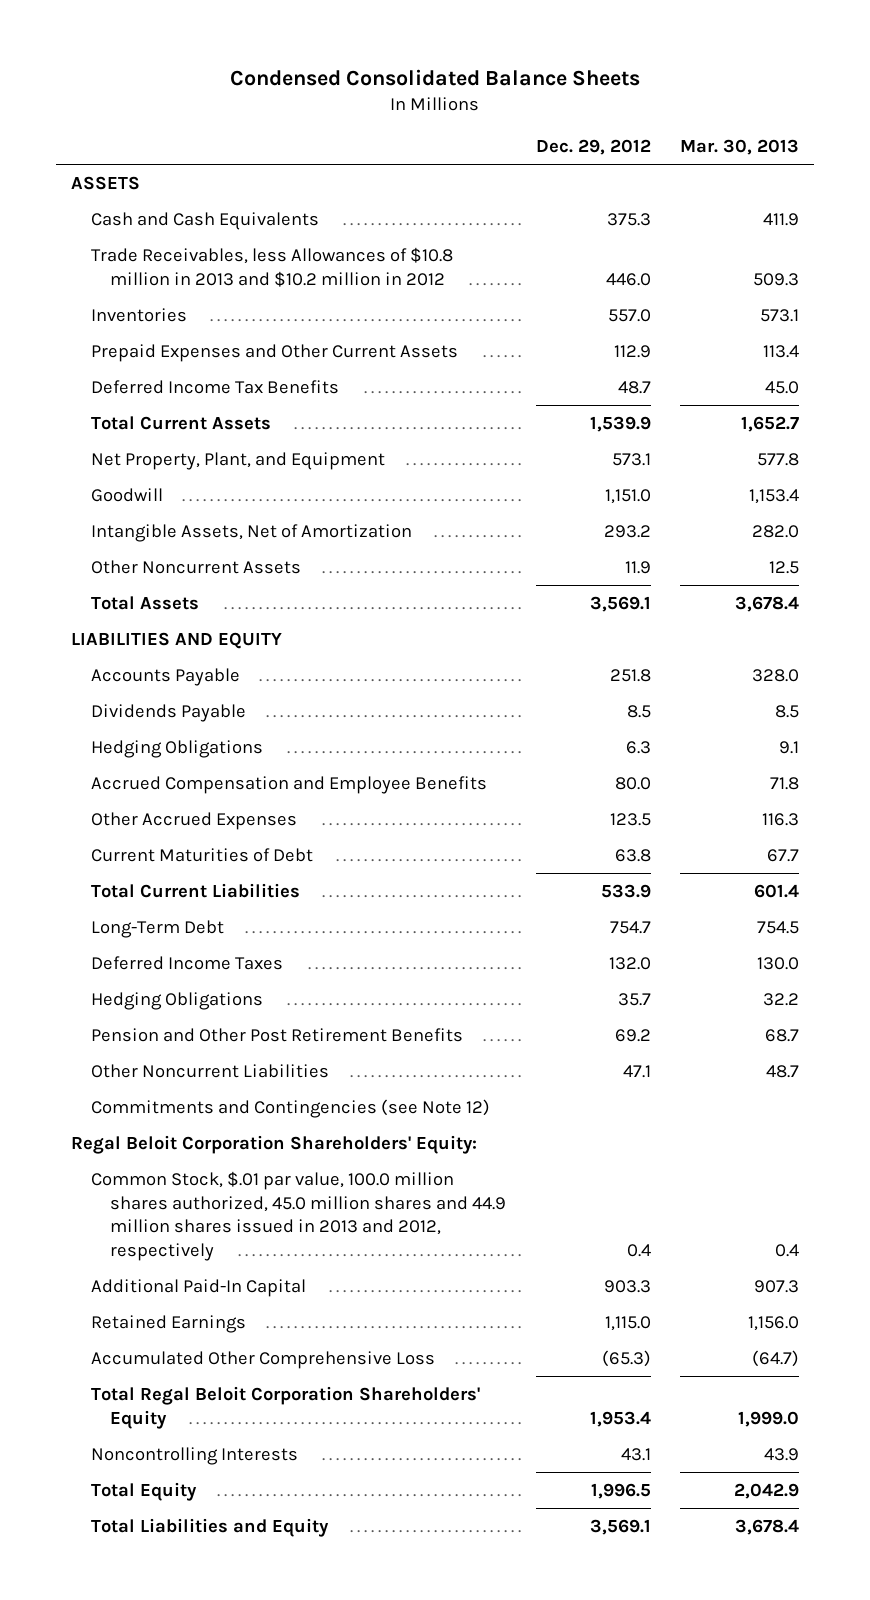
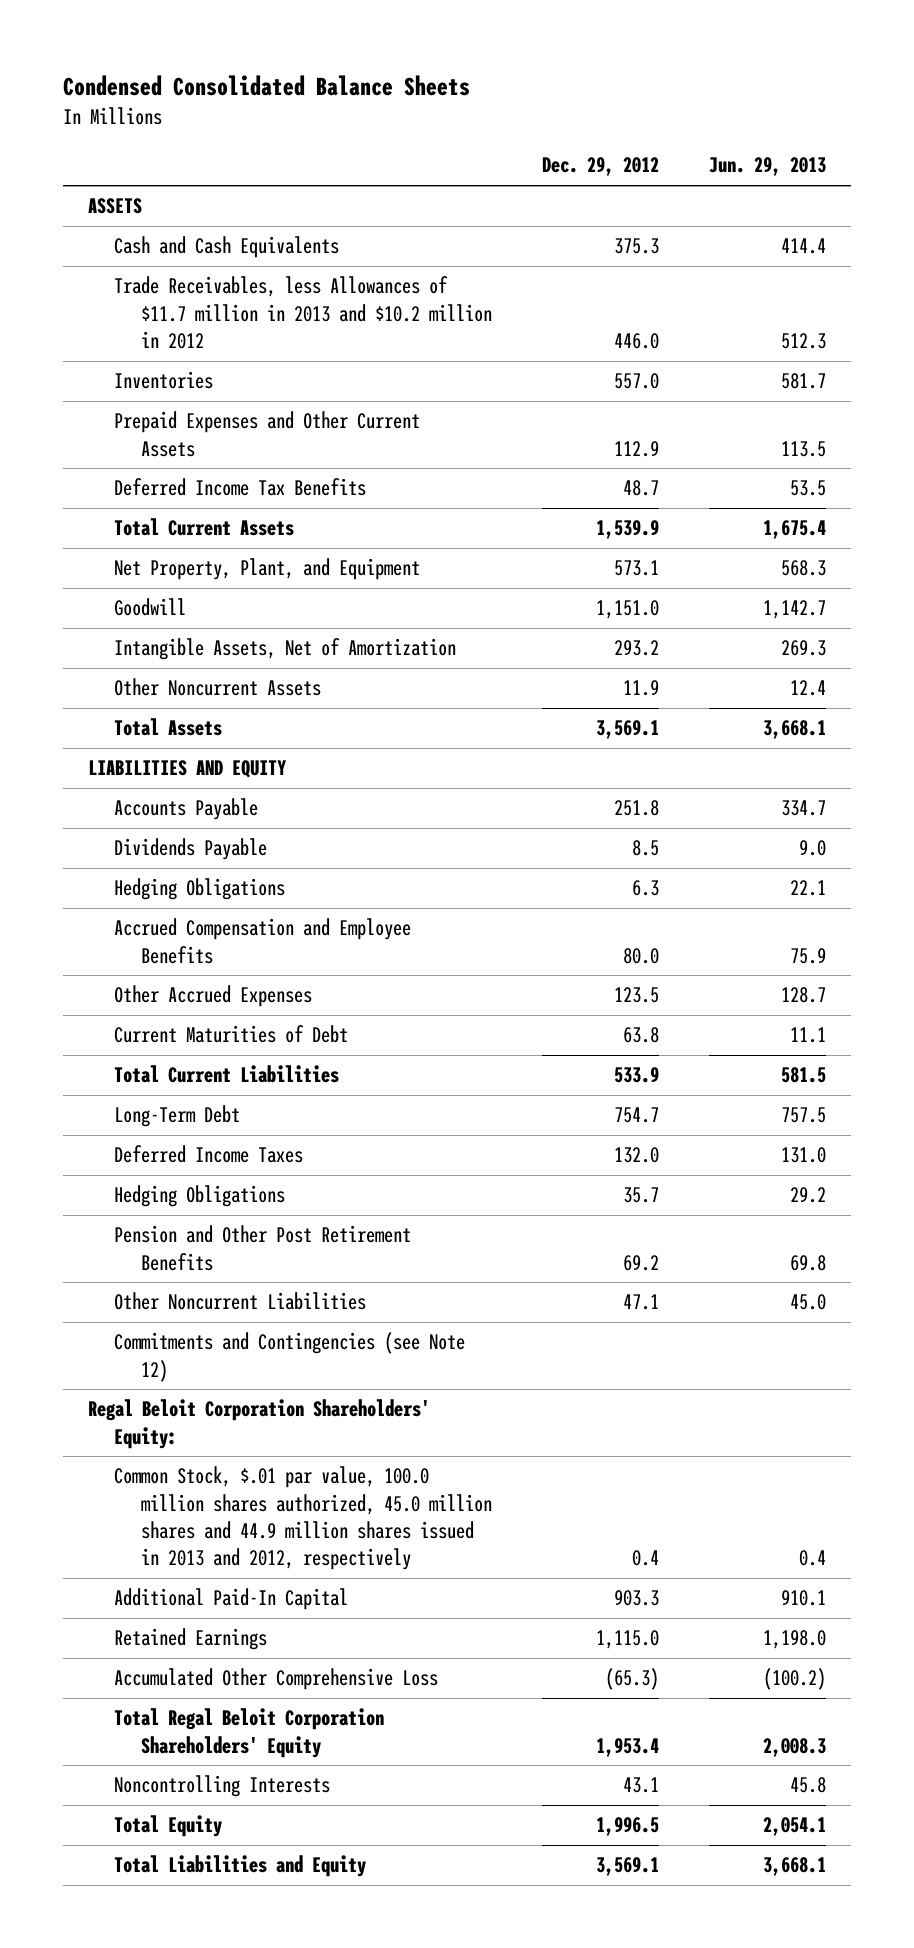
[680,139,800,156] Mar. 30, 2013 -> none
none -> [709,157,827,177] Jun. 29, 2013
[90,246,453,287] Trade Receivables, less Allowances of $10.8 million in 2013 and $10.2 million in 2012 -> [114,276,493,349] Trade Receivables, less Allowances of $11.7 million in 2013 and $10.2 million in 2012

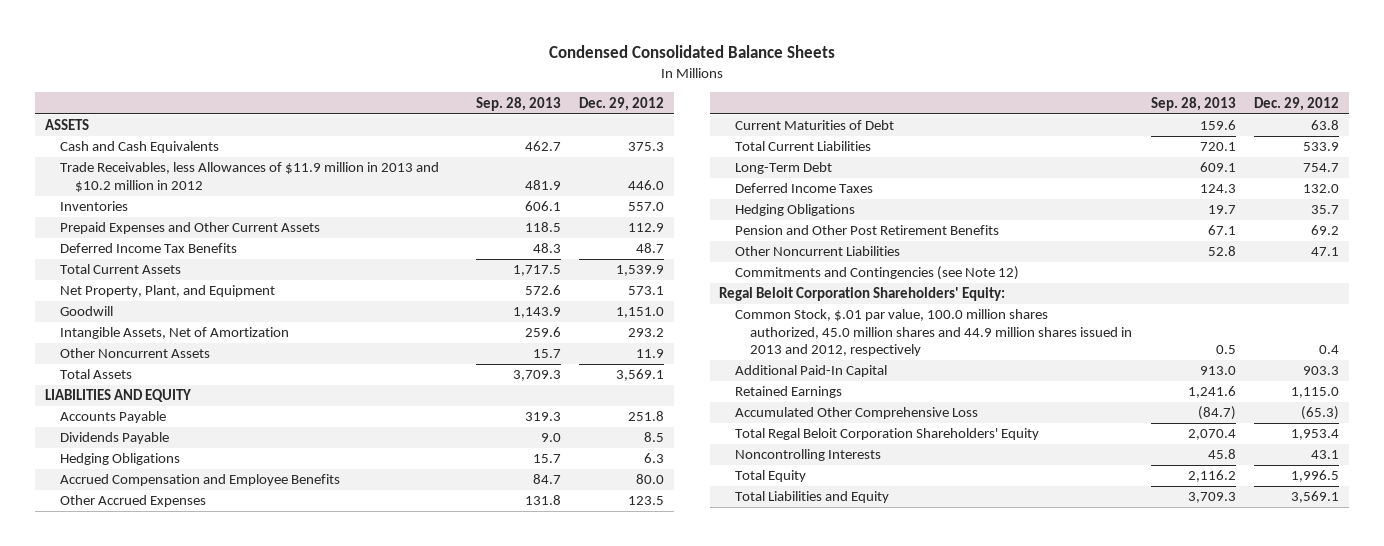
[709,157,827,177] Jun. 29, 2013 -> none
none -> [475,96,561,111] Sep. 28, 2013
[114,276,493,349] Trade Receivables, less Allowances of $11.7 million in 2013 and $10.2 million in 2012 -> [60,162,440,192] Trade Receivables, less Allowances of $11.9 million in 2013 and $10.2 million in 2012

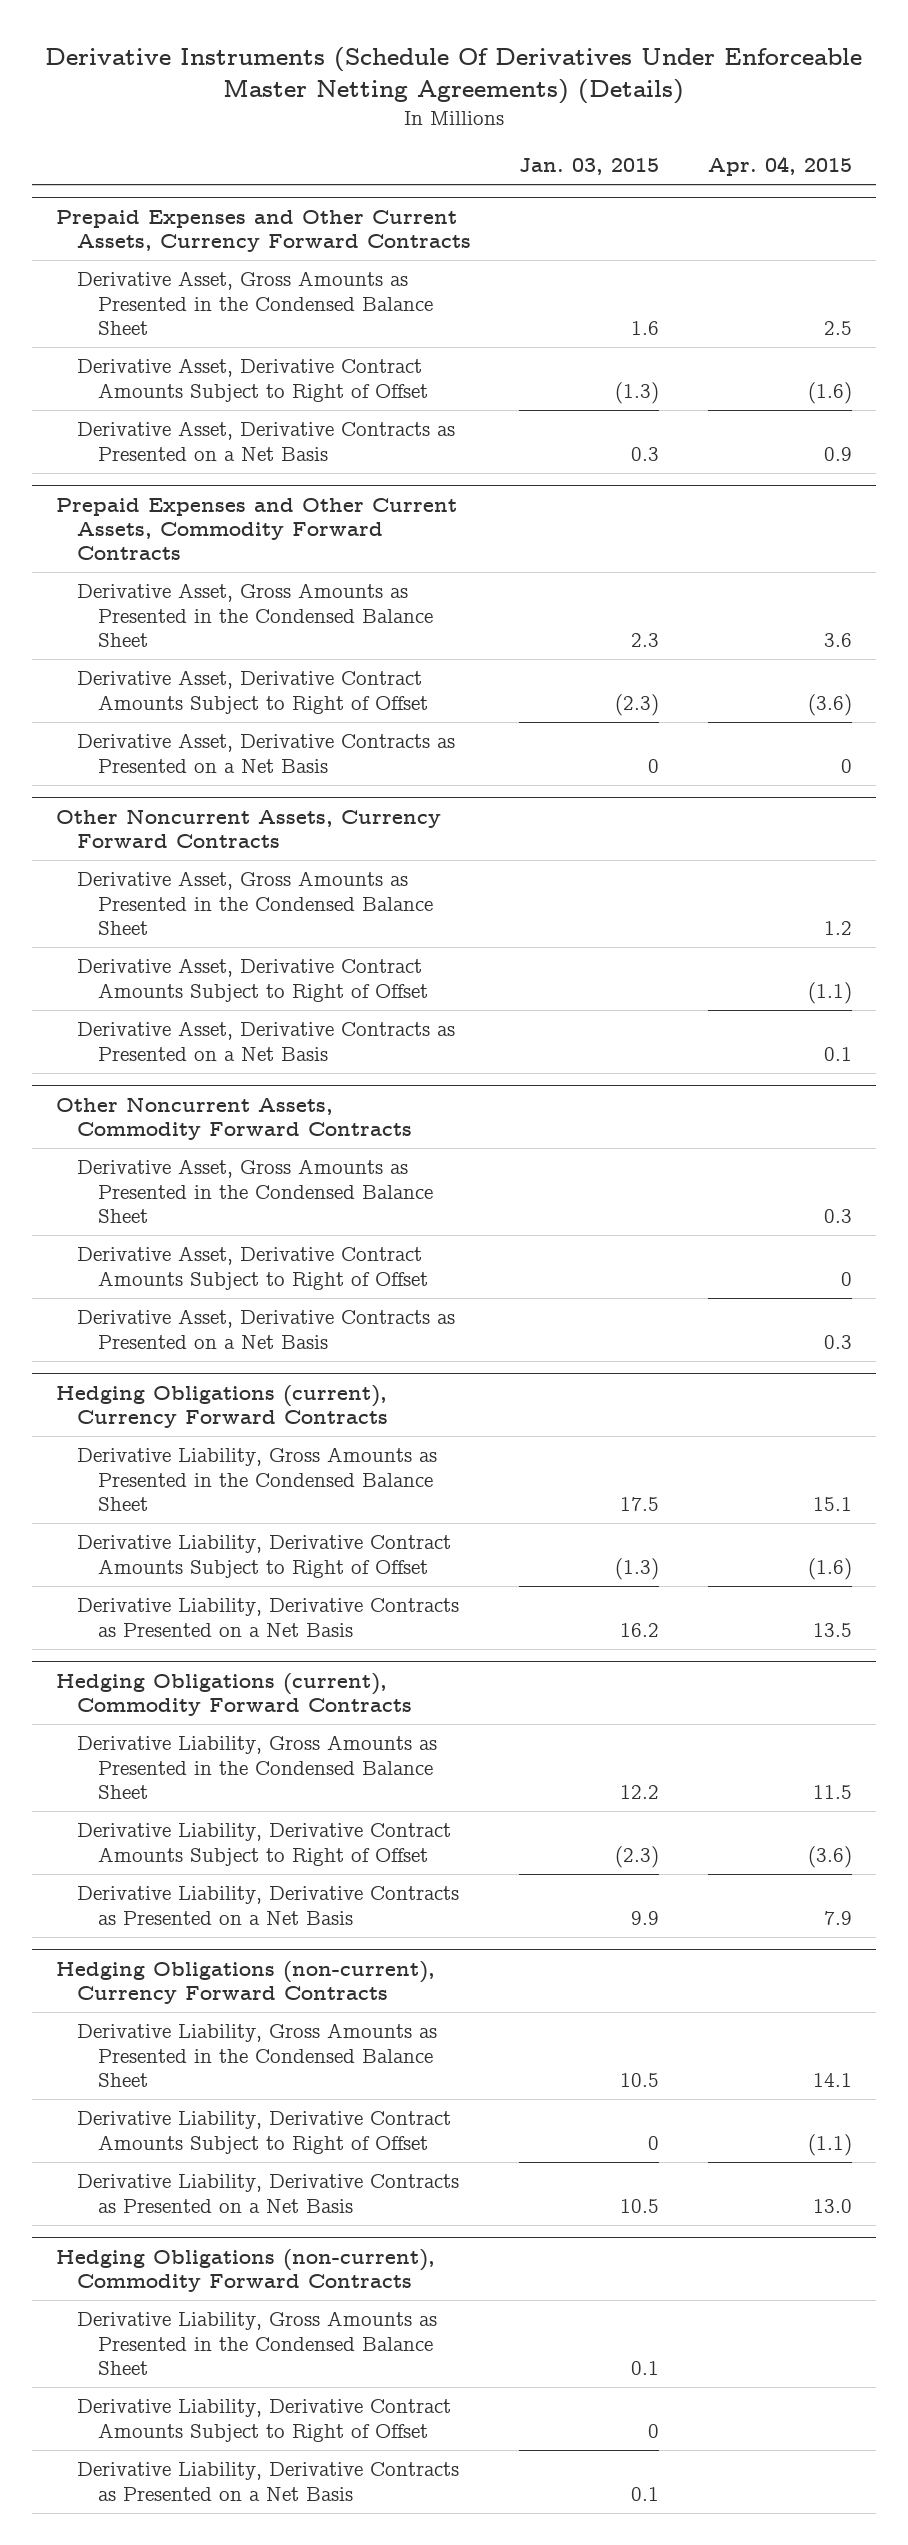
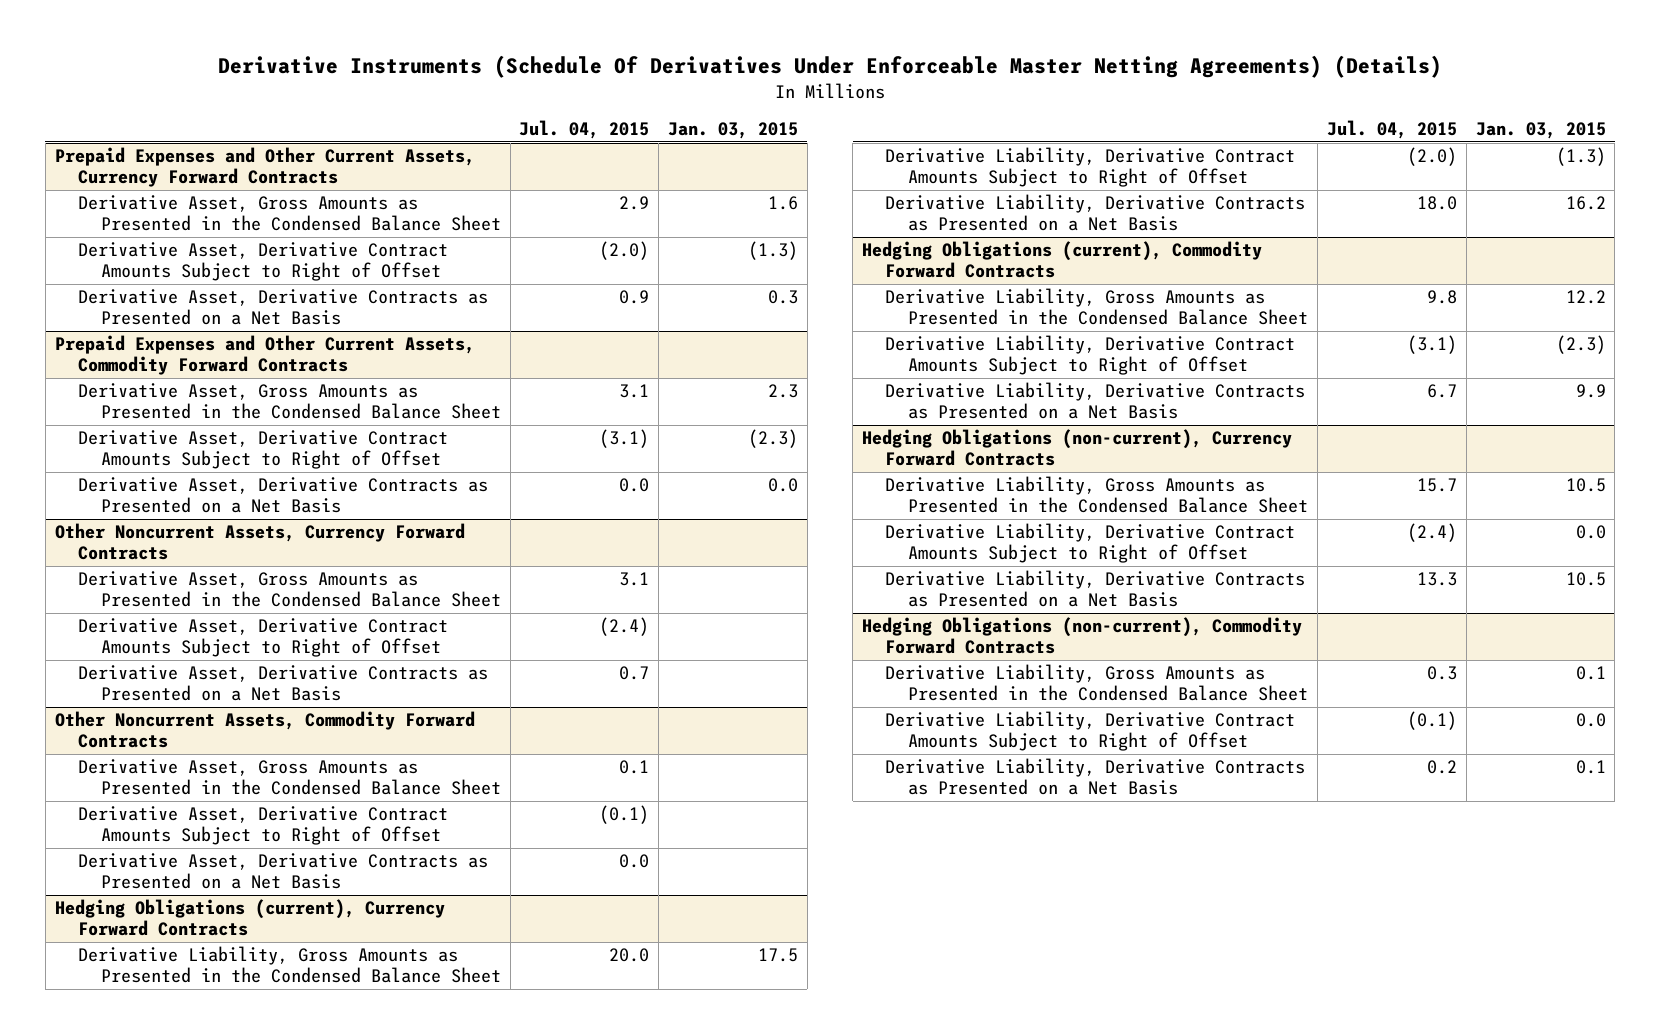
[707,155,852,176] Apr. 04, 2015 -> none
none -> [519,120,650,140] Jul. 04, 2015
[648,758,660,773] 0 -> [768,478,799,493] 0.0
[648,2135,660,2150] 0 -> [1575,525,1606,540] 0.0
[648,2423,660,2438] 0 -> [1575,713,1606,728] 0.0

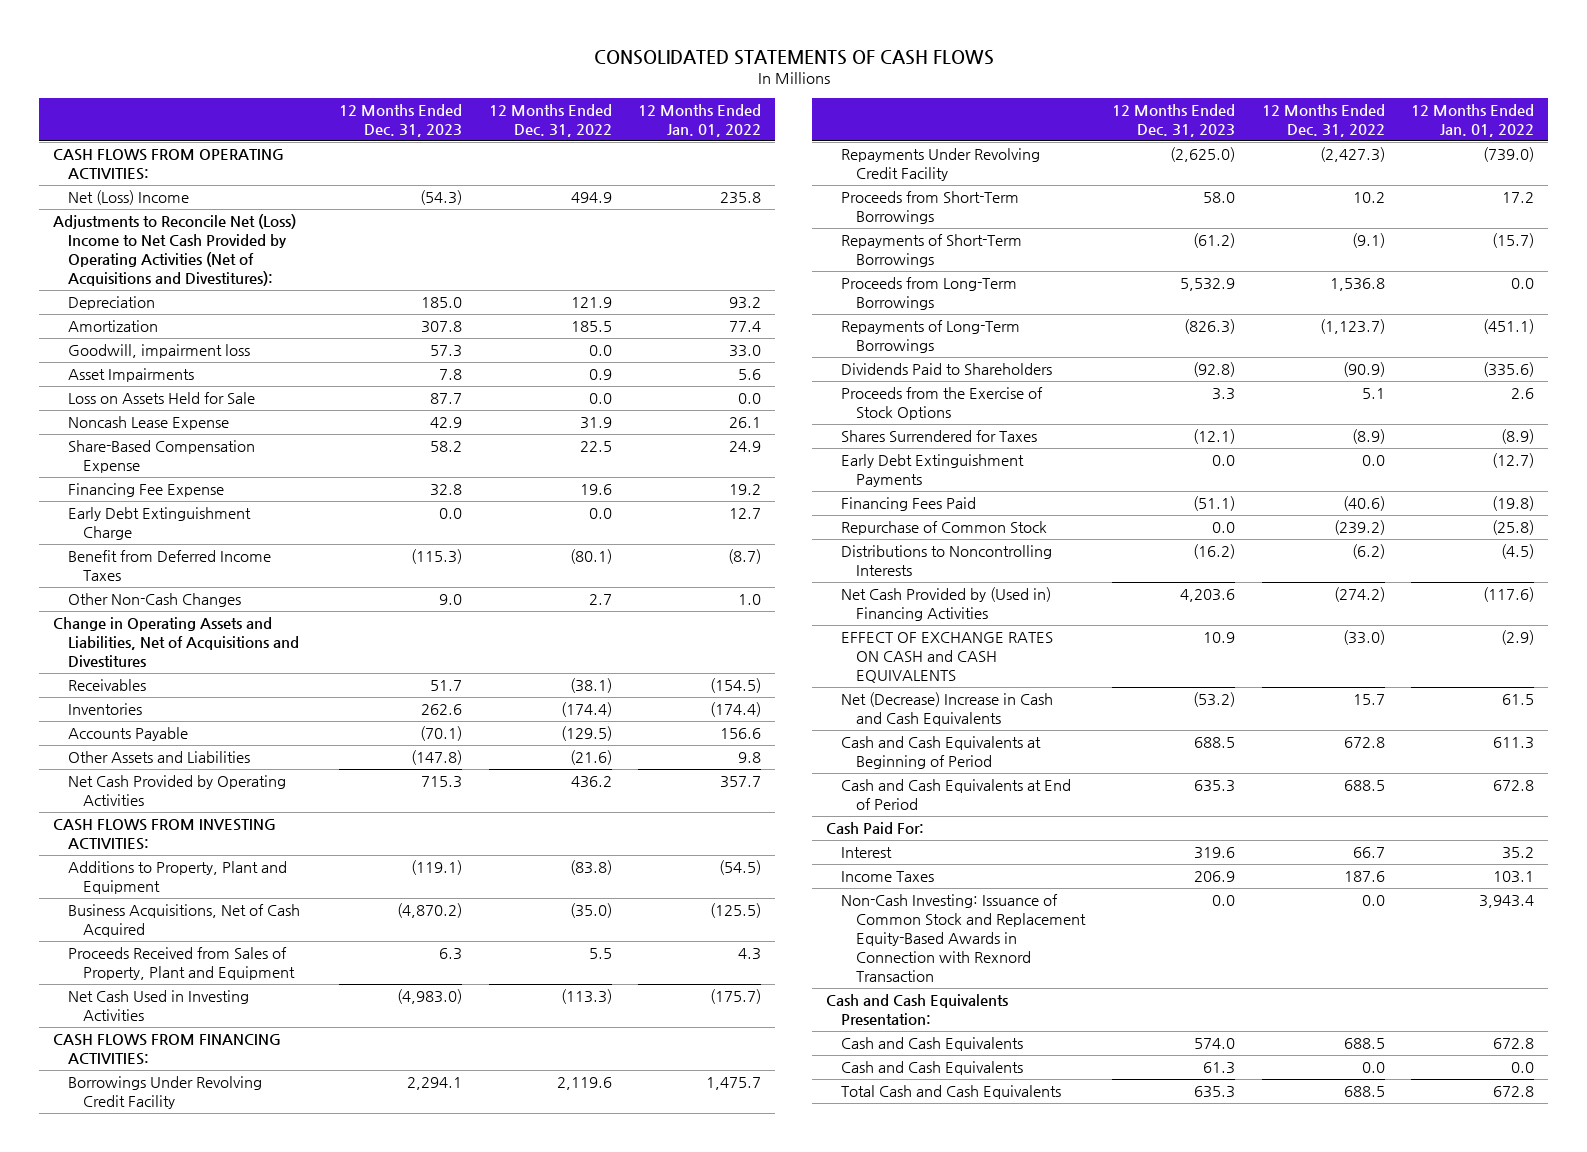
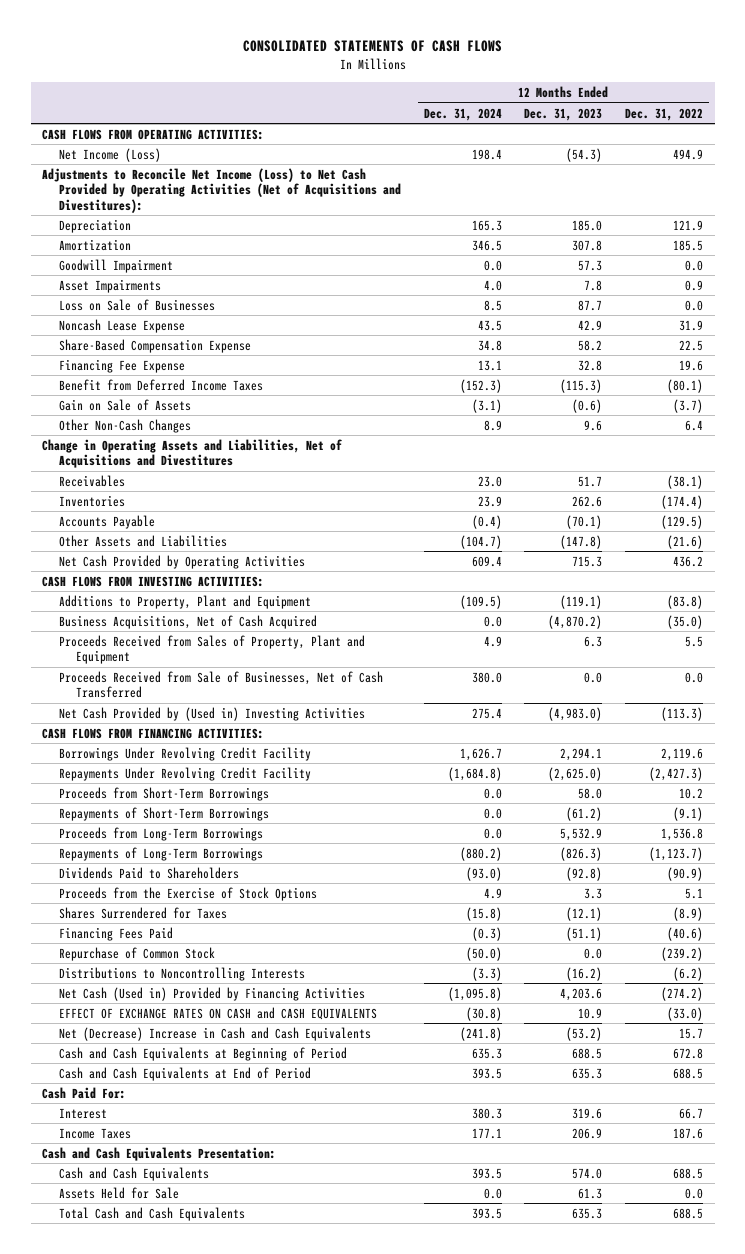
[638,104,762,138] 12 Months Ended Jan. 01, 2022 -> none
none -> [423,107,502,121] Dec. 31, 2024
[67,190,189,206] Net (Loss) Income -> [58,147,161,162] Net Income (Loss)
[52,214,296,287] Adjustments to Reconcile Net (Loss) Income to Net Cash Provided by Operating Activities (Net of Acquisitions and Divestitures): -> [42,167,401,213] Adjustments to Reconcile Net Income (Loss) to Net Cash Provided by Operating Activities (Net of Acquisitions and Divestitures):
[67,344,250,359] Goodwill, impairment loss -> [58,258,173,273] Goodwill Impairment
[67,392,255,405] Loss on Assets Held for Sale -> [58,298,215,311] Loss on Sale of Businesses
[67,507,251,541] Early Debt Extinguishment Charge -> none
none -> [58,398,191,411] Gain on Sale of Assets
[438,594,462,606] 9.0 -> [584,419,603,431] 9.6
[588,594,612,606] 2.7 -> [685,419,704,431] 6.4
none -> [58,670,383,699] Proceeds Received from Sale of Businesses, Net of Cash Transferred
[67,990,249,1022] Net Cash Used in Investing Activities -> [58,706,365,721] Net Cash Provided by (Used in) Investing Activities
[840,454,1024,488] Early Debt Extinguishment Payments -> none
[840,587,1051,622] Net Cash Provided by (Used in) Financing Activities -> [58,986,365,1001] Net Cash (Used in) Provided by Financing Activities
[840,894,1087,983] Non-Cash Investing: Issuance of Common Stock and Replacement Equity-Based Awards in Connection with Rexnord Transaction -> none
[840,1061,1023,1076] Cash and Cash Equivalents -> [58,1186,179,1199] Assets Held for Sale

